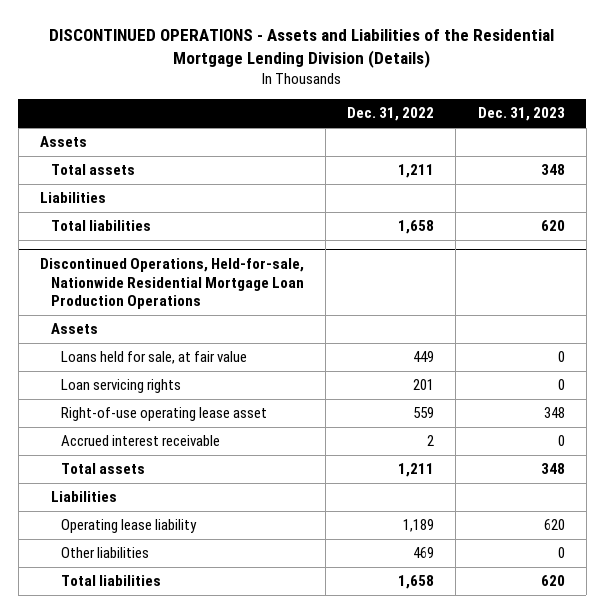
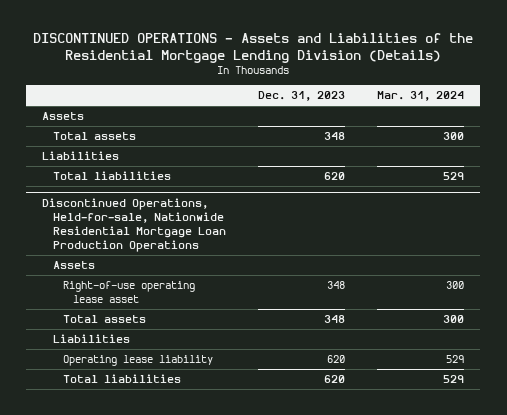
[347,107,435,122] Dec. 31, 2022 -> none
none -> [377,91,465,102] Mar. 31, 2024
[61,351,248,365] Loans held for sale, at fair value -> none
[61,379,182,394] Loan servicing rights -> none
[61,435,221,447] Accrued interest receivable -> none
[61,547,150,559] Other liabilities -> none

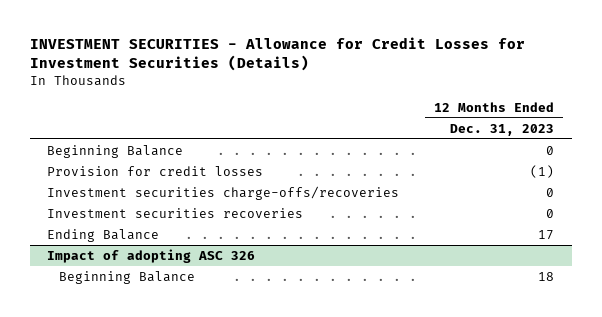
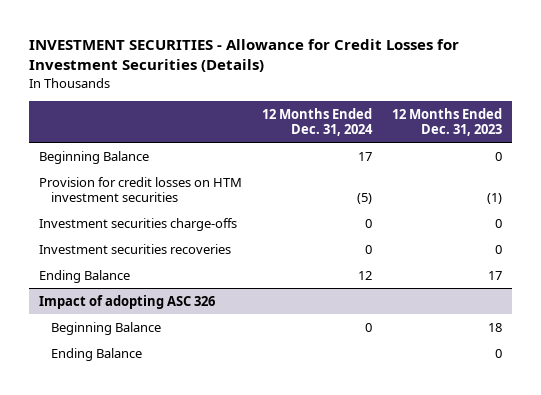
none -> [262,107,374,136] 12 Months Ended Dec. 31, 2024
[47,165,264,176] Provision for credit losses -> [39,176,243,202] Provision for credit losses on HTM investment securities
[47,185,400,200] Investment securities charge-offs/recoveries -> [39,217,238,231] Investment securities charge-offs
none -> [50,347,142,361] Ending Balance

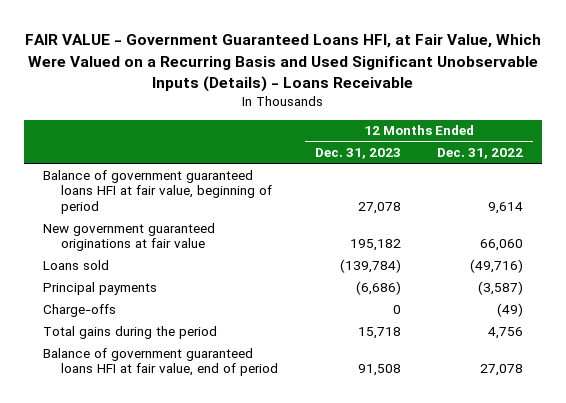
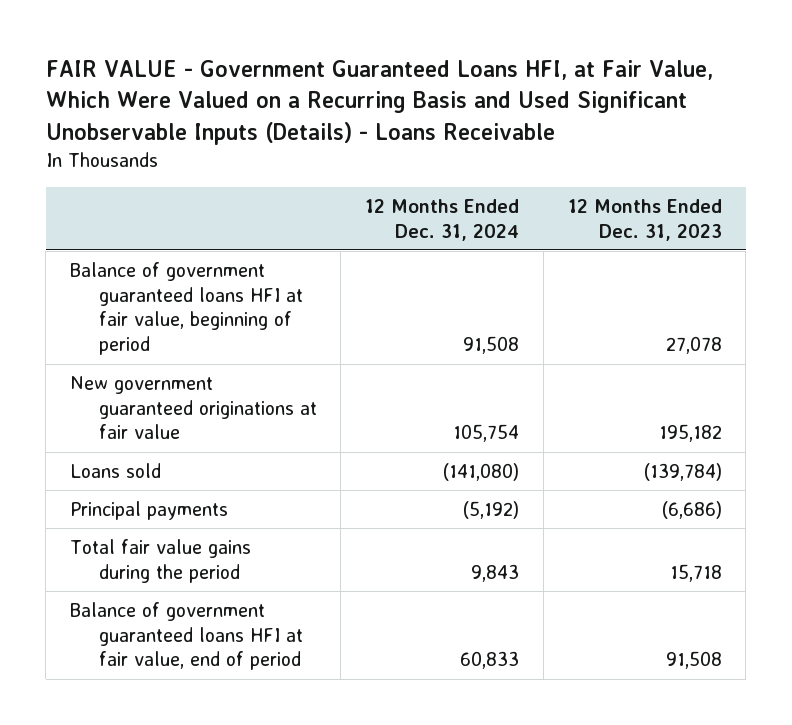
[437,148,524,160] Dec. 31, 2022 -> none
none -> [365,198,520,241] 12 Months Ended Dec. 31, 2024
[42,303,116,317] Charge-offs -> none
[42,325,217,339] Total gains during the period -> [70,539,252,583] Total fair value gains during the period

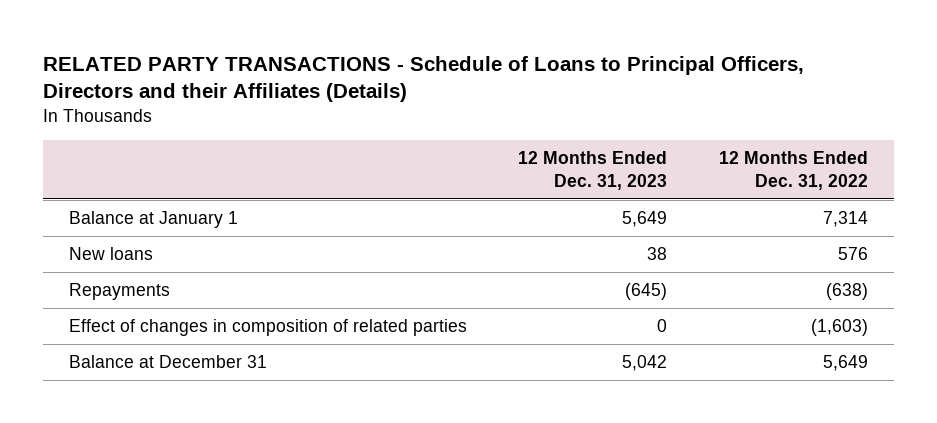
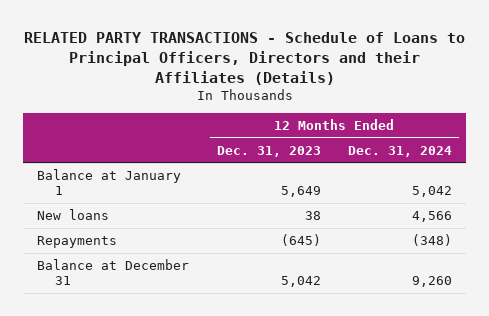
[719,150,869,190] 12 Months Ended Dec. 31, 2022 -> none
none -> [348,145,453,157] Dec. 31, 2024
[68,319,467,337] Effect of changes in composition of related parties -> none

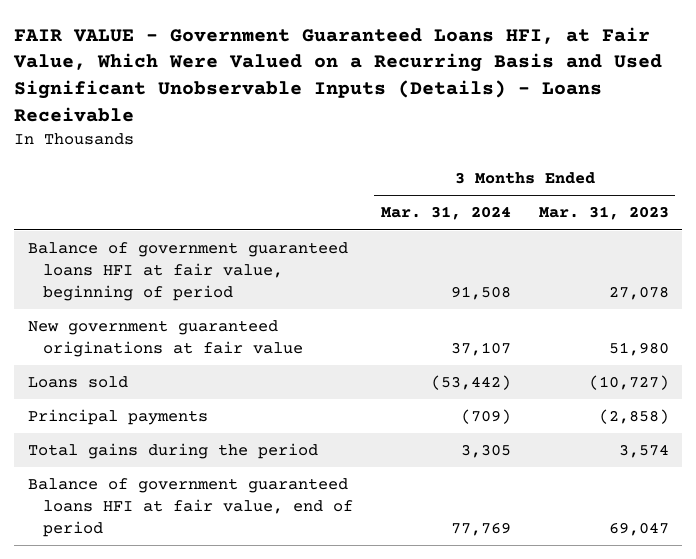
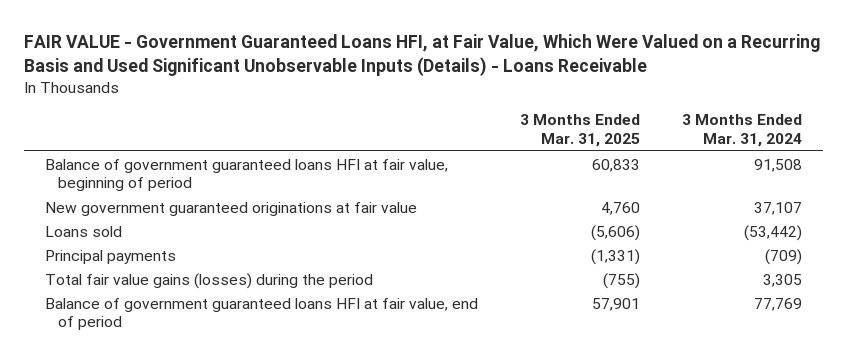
[538,206,669,221] Mar. 31, 2023 -> none
none -> [519,114,640,148] 3 Months Ended Mar. 31, 2025
[27,443,318,460] Total gains during the period -> [44,272,373,289] Total fair value gains (losses) during the period

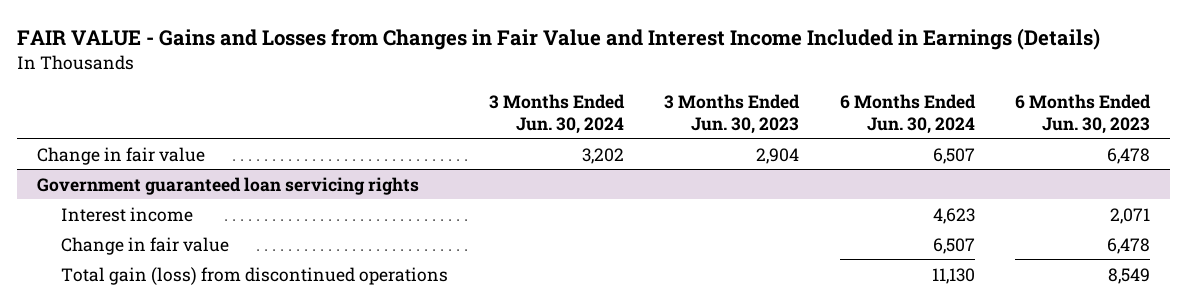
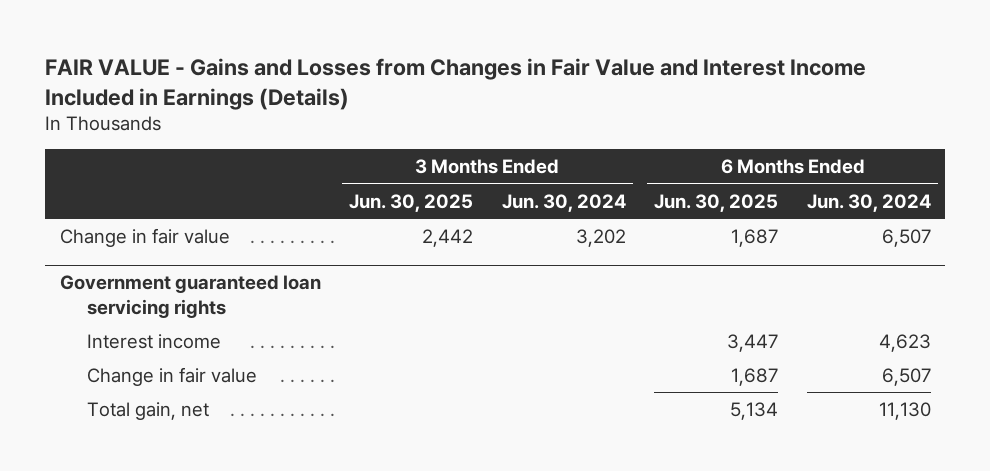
[664,93,801,134] 3 Months Ended Jun. 30, 2023 -> none
[1015,93,1152,134] 6 Months Ended Jun. 30, 2023 -> none
none -> [349,193,474,212] Jun. 30, 2025
none -> [654,193,779,212] Jun. 30, 2025
[61,266,449,285] Total gain (loss) from discontinued operations -> [87,401,210,420] Total gain, net

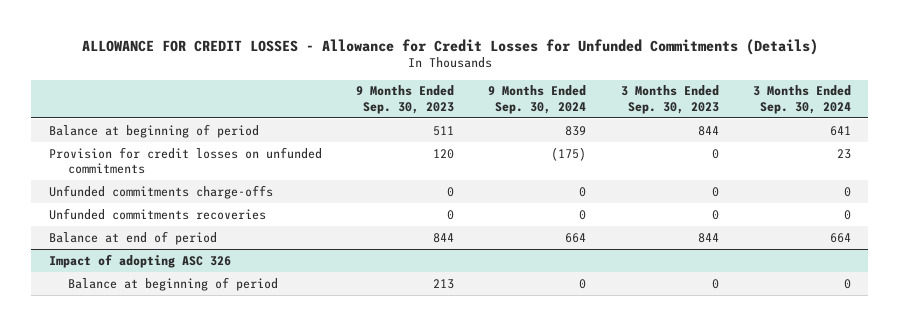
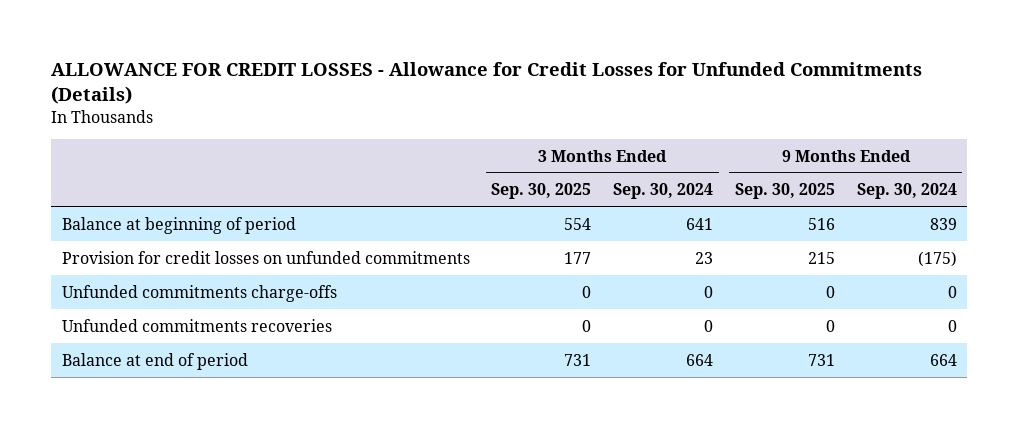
[355,85,454,114] 9 Months Ended Sep. 30, 2023 -> none
[620,85,719,114] 3 Months Ended Sep. 30, 2023 -> none
none -> [491,183,592,200] Sep. 30, 2025
none -> [734,183,835,200] Sep. 30, 2025
[48,253,231,268] Impact of adopting ASC 326 -> none
[67,276,278,291] Balance at beginning of period -> none

